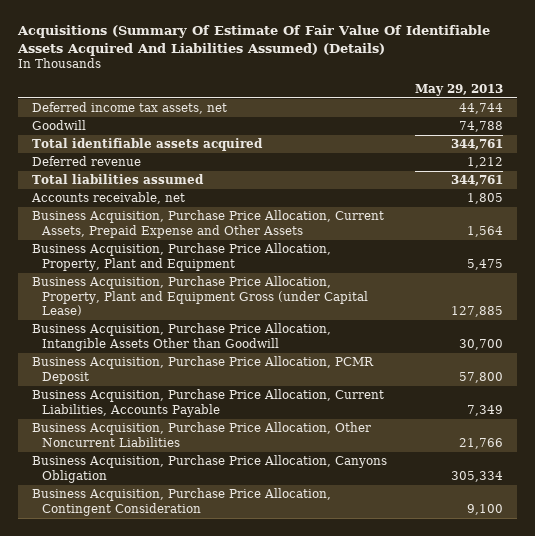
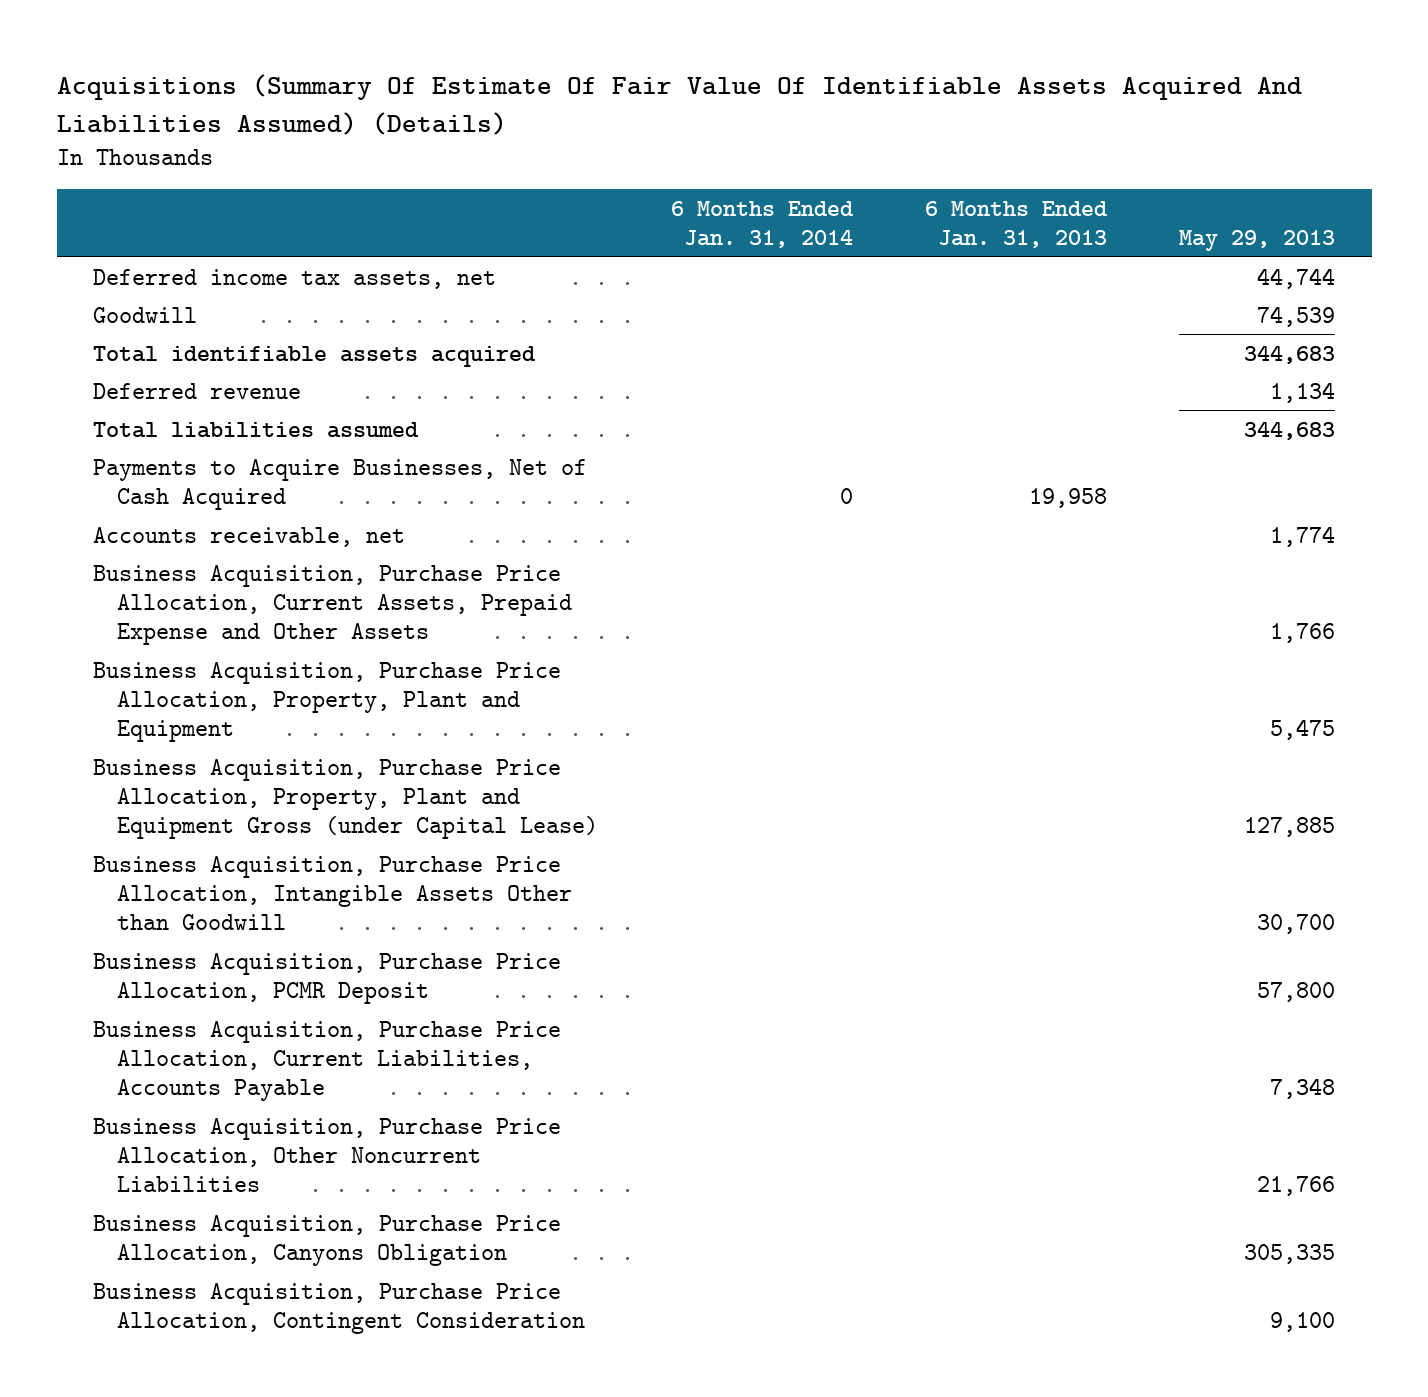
none -> [670,200,854,249] 6 Months Ended Jan. 31, 2014
none -> [924,200,1108,249] 6 Months Ended Jan. 31, 2013
[459,121,504,133] 74,788 -> [1257,305,1336,327] 74,539
[451,139,504,151] 344,761 -> [1244,345,1336,364] 344,683
[467,157,504,169] 1,212 -> [1270,381,1336,403] 1,134
[451,175,504,187] 344,761 -> [1244,421,1336,440] 344,683
none -> [92,458,587,510] Payments to Acquire Businesses, Net of Cash Acquired
[467,193,504,205] 1,805 -> [1270,525,1336,547] 1,774
[467,225,504,237] 1,564 -> [1270,623,1336,644] 1,766
[467,404,504,416] 7,349 -> [1270,1078,1336,1100] 7,348
[451,470,504,482] 305,334 -> [1244,1243,1336,1264] 305,335

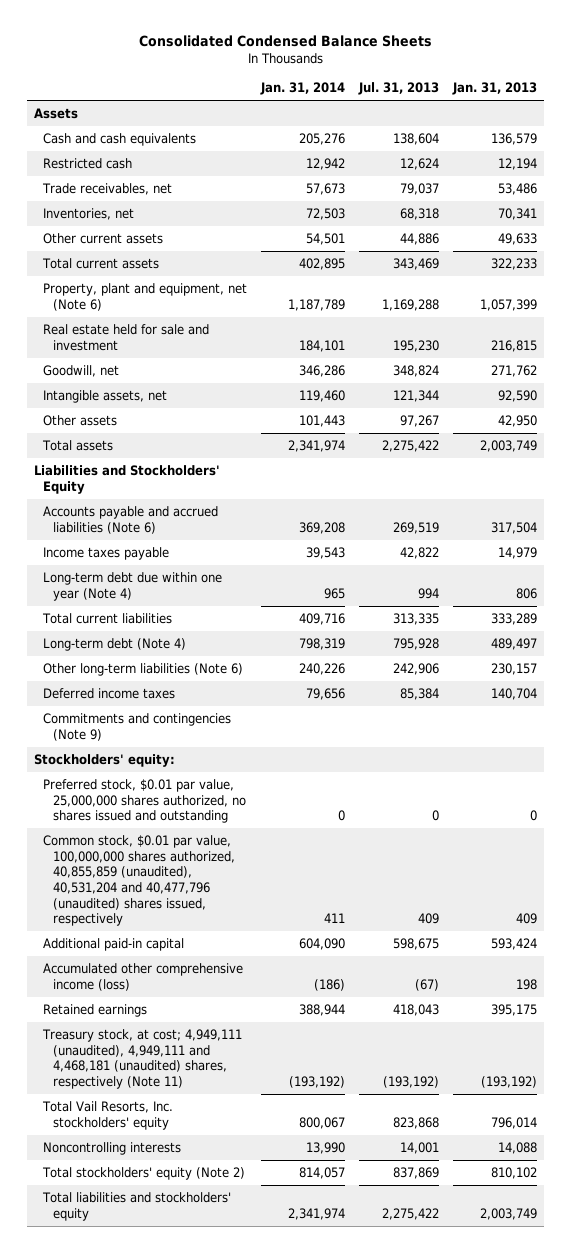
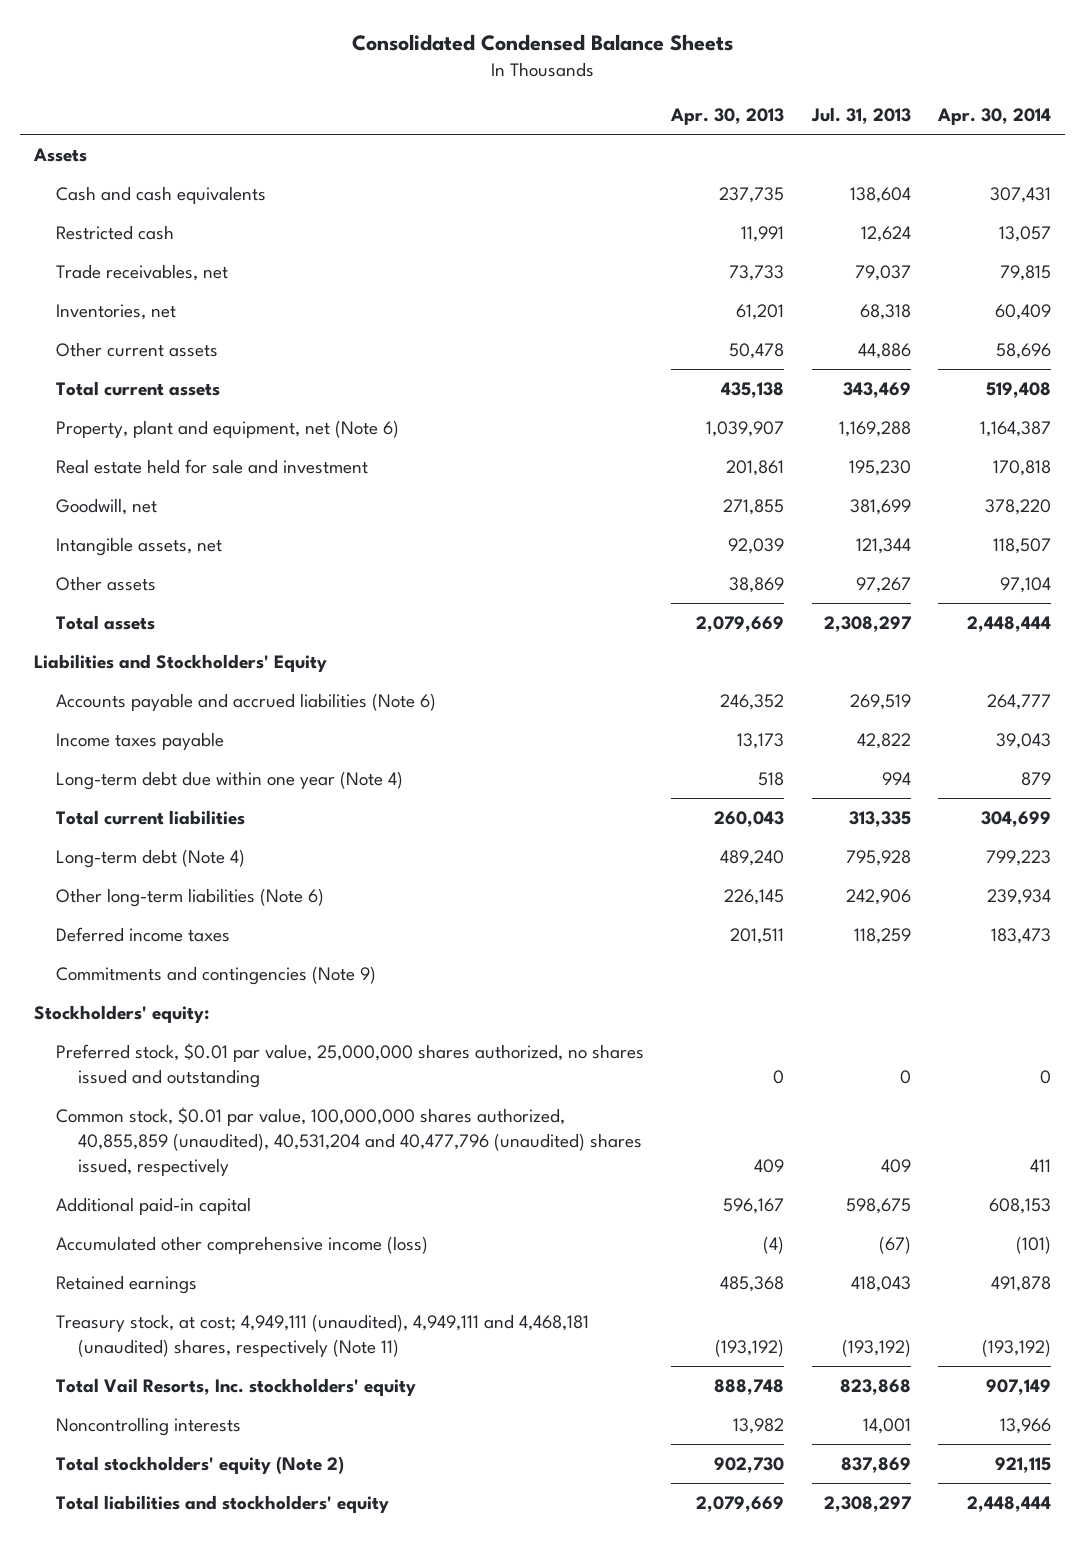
[260,82,346,96] Jan. 31, 2014 -> none
[452,82,538,96] Jan. 31, 2013 -> none
none -> [670,107,785,125] Apr. 30, 2013
none -> [936,107,1051,125] Apr. 30, 2014
[393,365,440,378] 348,824 -> [849,498,911,515] 381,699
[382,440,440,453] 2,275,422 -> [823,615,911,632] 2,308,297
[400,688,440,701] 85,384 -> [853,927,911,944] 118,259
[382,1207,440,1220] 2,275,422 -> [823,1495,911,1512] 2,308,297

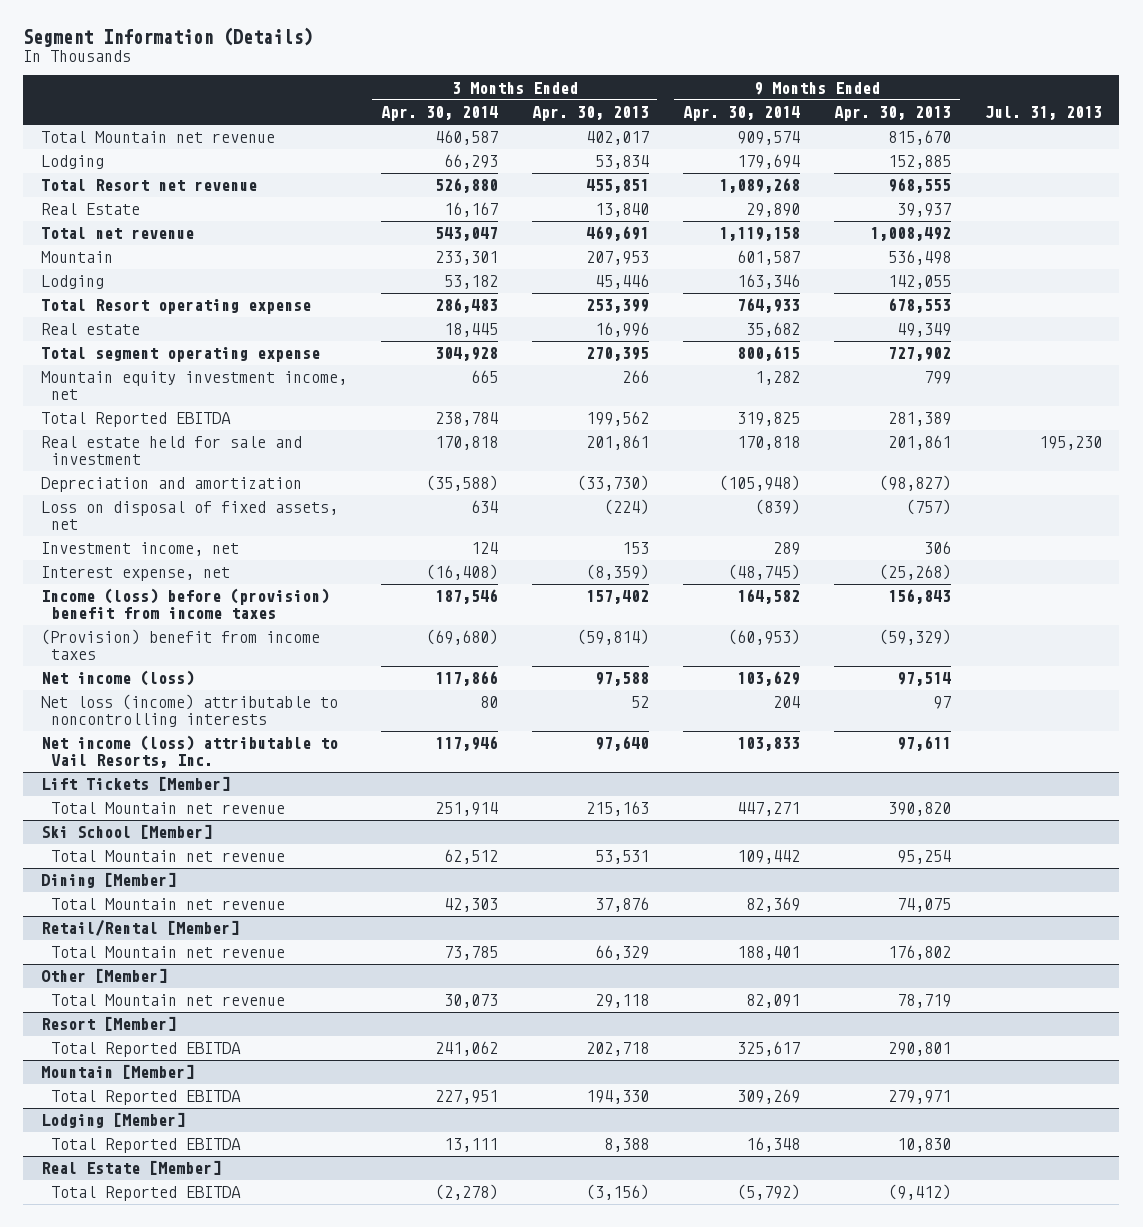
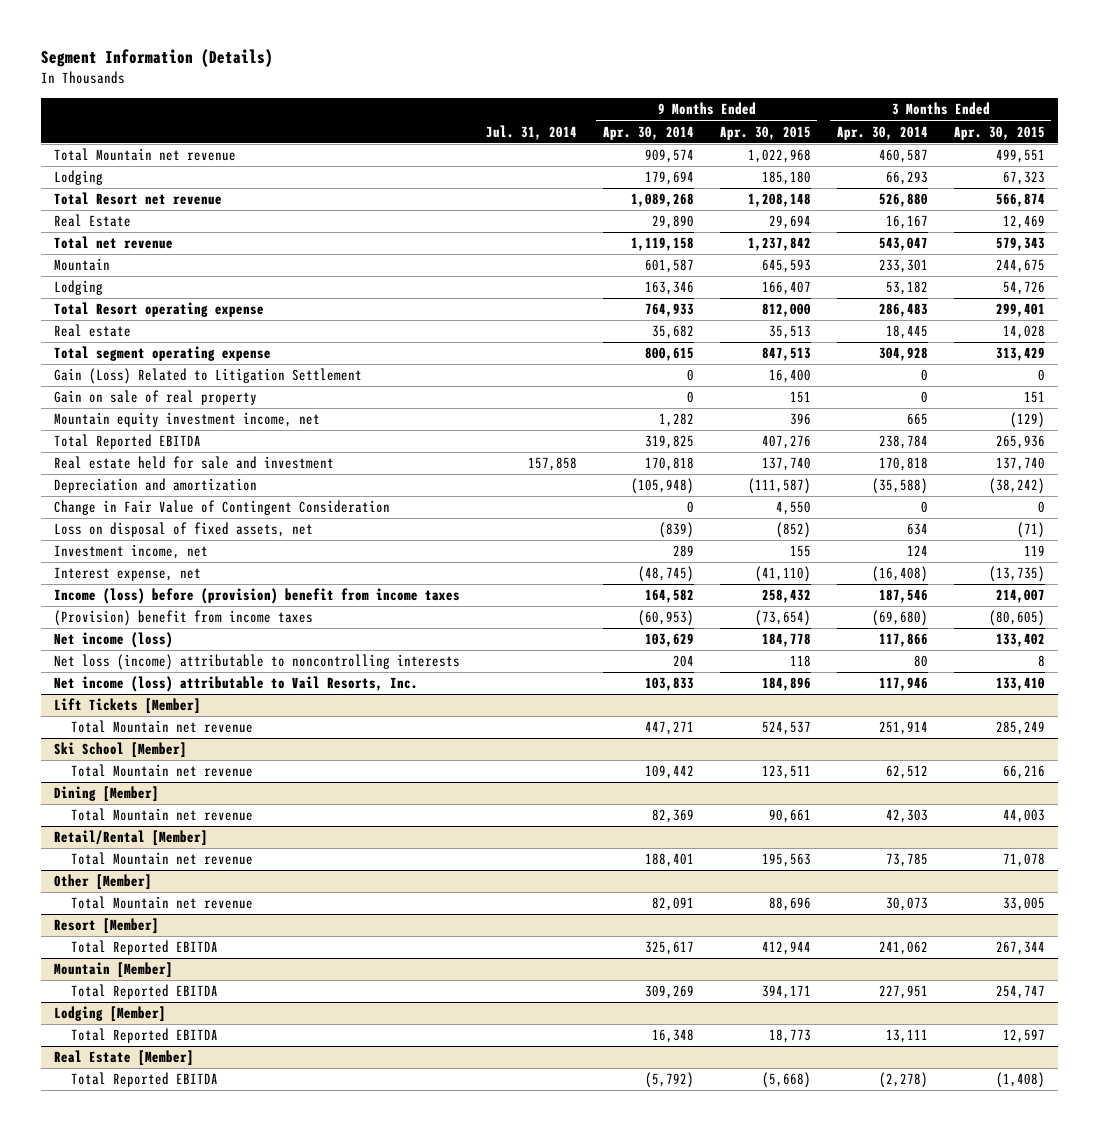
[531,106,649,122] Apr. 30, 2013 -> none
[834,106,952,122] Apr. 30, 2013 -> none
[985,106,1103,121] Jul. 31, 2013 -> none
none -> [485,124,577,140] Jul. 31, 2014
none -> [719,125,811,140] Apr. 30, 2015
none -> [953,125,1045,140] Apr. 30, 2015
none -> [53,368,362,385] Gain (Loss) Related to Litigation Settlement
none -> [53,390,257,406] Gain on sale of real property
none -> [53,500,390,516] Change in Fair Value of Contingent Consideration

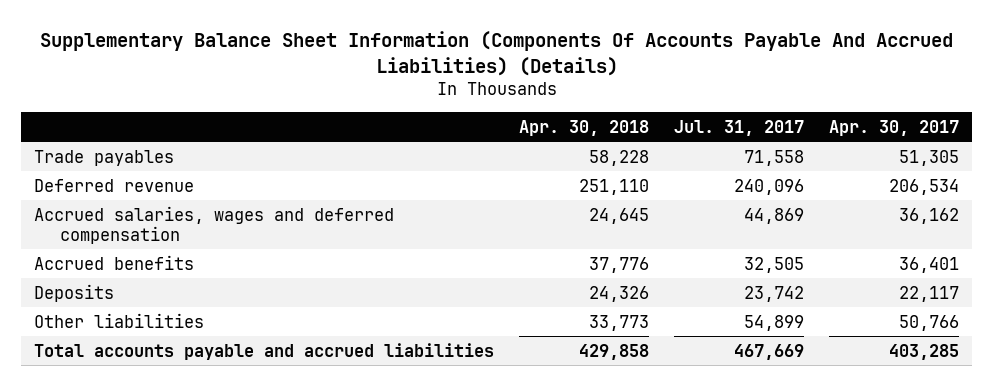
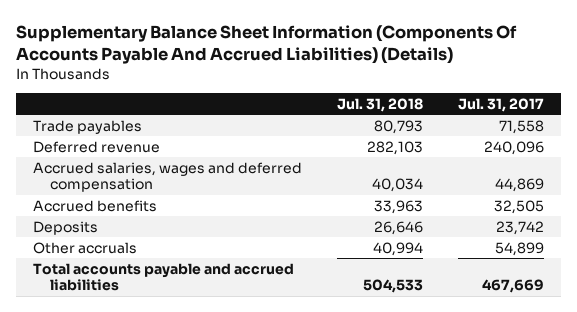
[519,119,650,136] Apr. 30, 2018 -> none
[829,119,960,136] Apr. 30, 2017 -> none
none -> [337,97,424,112] Jul. 31, 2018
[33,312,204,328] Other liabilities -> [33,241,138,254] Other accruals

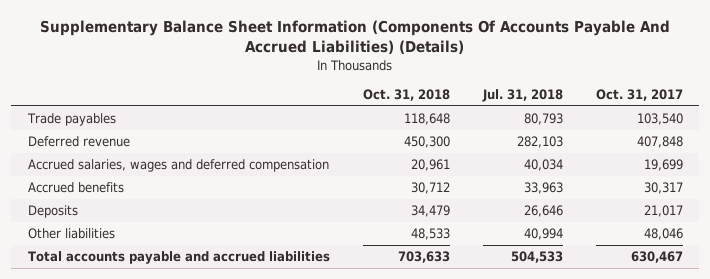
[458,97,545,112] Jul. 31, 2017 -> none
none -> [362,88,450,101] Oct. 31, 2018
none -> [595,88,683,101] Oct. 31, 2017
[33,241,138,254] Other accruals -> [27,228,115,240] Other liabilities

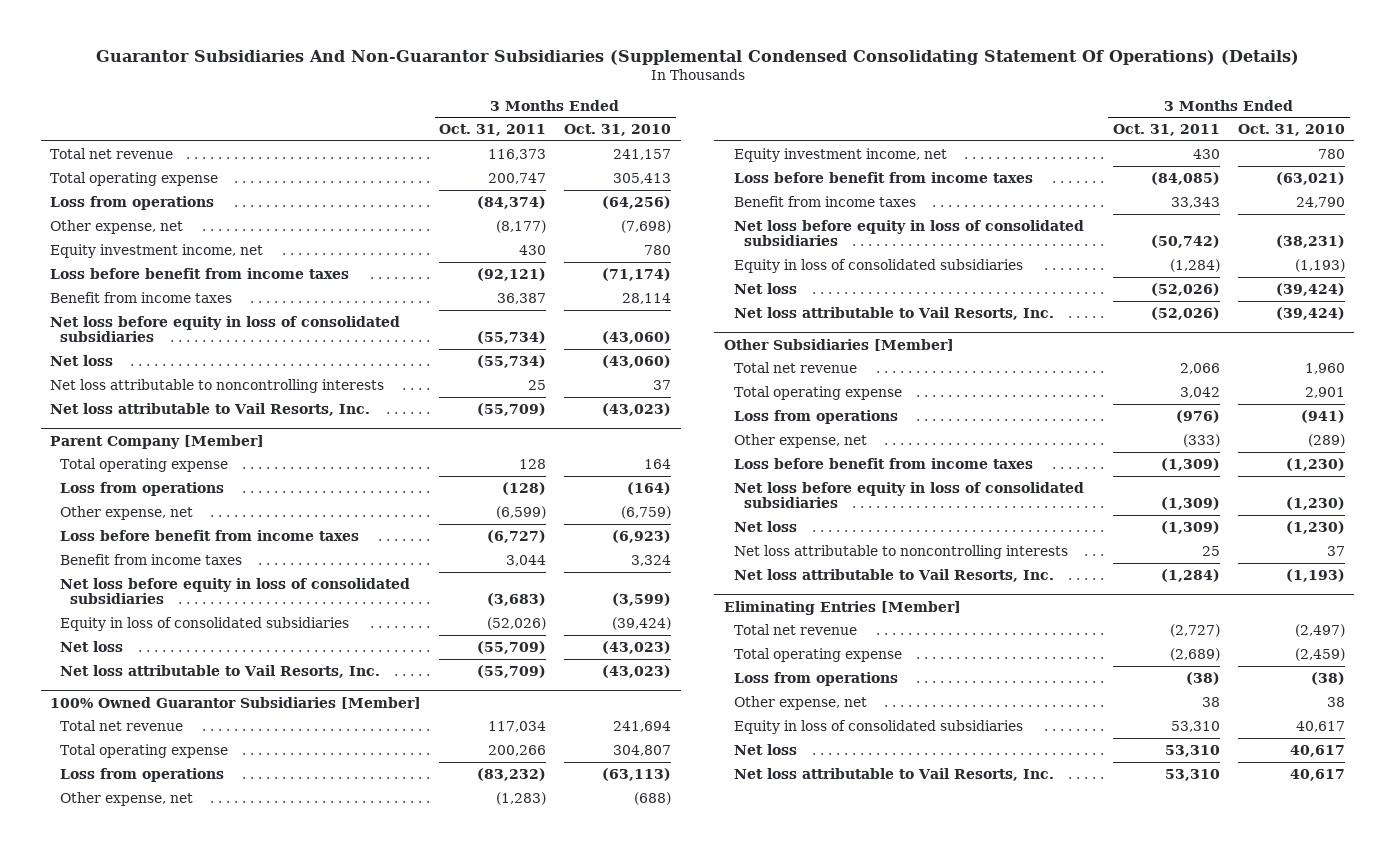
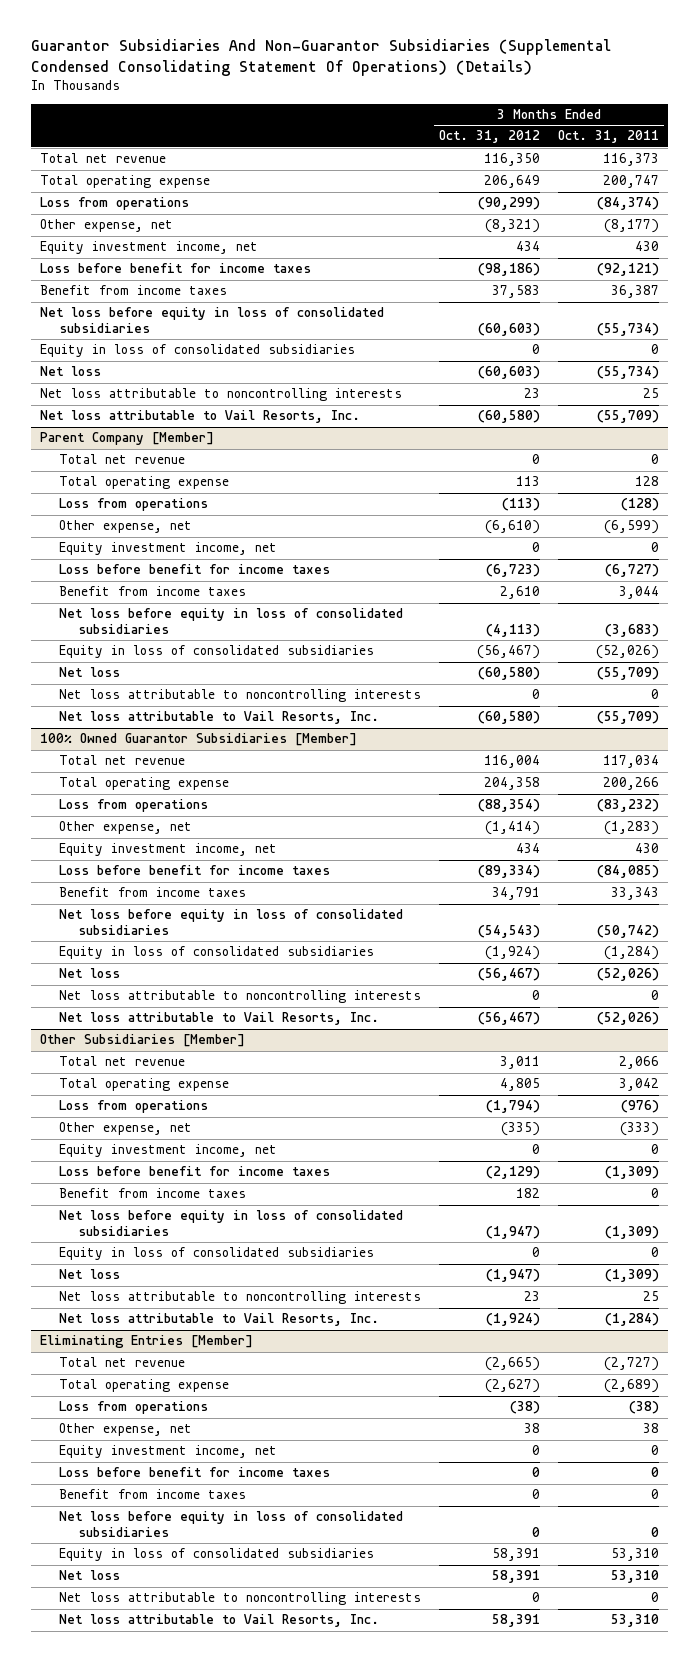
[564,124,672,137] Oct. 31, 2010 -> none
none -> [439,130,541,144] Oct. 31, 2012
[49,267,349,279] Loss before benefit from income taxes -> [39,263,311,274] Loss before benefit for income taxes
none -> [39,344,355,358] Equity in loss of consolidated subsidiaries
none -> [58,454,185,465] Total net revenue
none -> [58,542,277,556] Equity investment income, net
[60,529,360,541] Loss before benefit from income taxes -> [58,564,330,575] Loss before benefit for income taxes
none -> [58,689,421,703] Net loss attributable to noncontrolling interests
[733,171,1033,183] Loss before benefit from income taxes -> [58,865,330,876] Loss before benefit for income taxes
none -> [58,990,421,1004] Net loss attributable to noncontrolling interests
none -> [58,1144,277,1158] Equity investment income, net
[733,457,1033,469] Loss before benefit from income taxes -> [58,1166,330,1177] Loss before benefit for income taxes
none -> [58,1188,246,1199] Benefit from income taxes
none -> [58,1247,374,1261] Equity in loss of consolidated subsidiaries
none -> [58,1445,277,1459] Equity investment income, net
none -> [58,1467,330,1478] Loss before benefit for income taxes
none -> [58,1489,246,1500] Benefit from income taxes
none -> [58,1511,403,1538] Net loss before equity in loss of consolidated subsidiaries
none -> [58,1592,421,1606] Net loss attributable to noncontrolling interests

